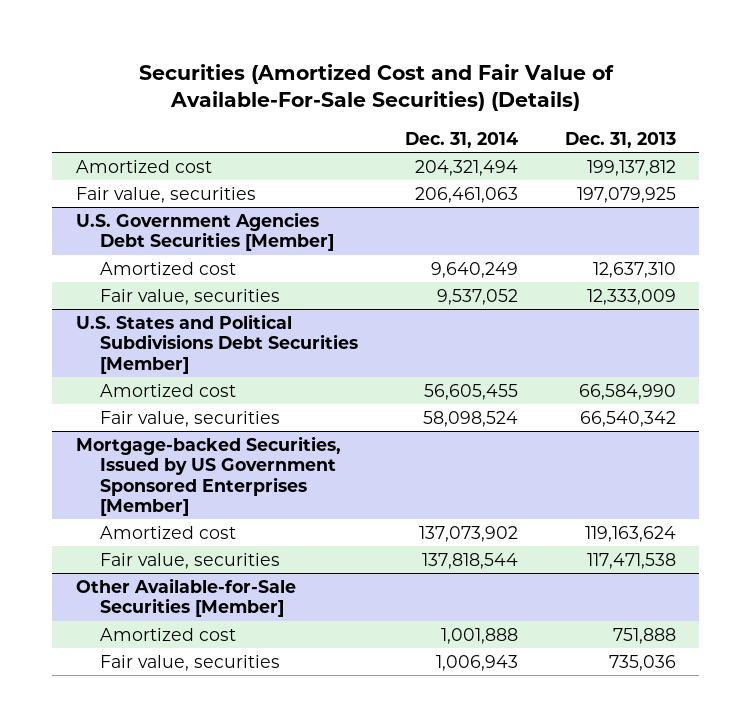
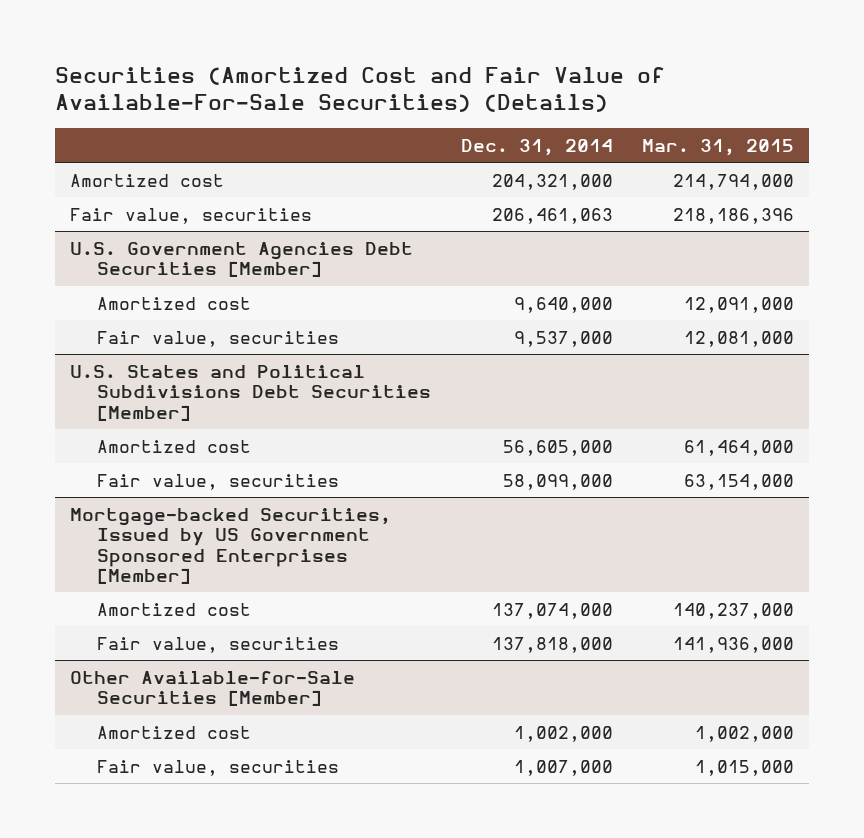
[564,131,676,148] Dec. 31, 2013 -> none
none -> [642,138,795,156] Mar. 31, 2015
[414,159,518,176] 204,321,494 -> [491,173,613,190] 204,321,000
[430,261,518,278] 9,640,249 -> [513,296,613,313] 9,640,000
[436,288,518,305] 9,537,052 -> [513,330,613,347] 9,537,000
[423,383,518,400] 56,605,455 -> [502,439,613,456] 56,605,000
[422,410,518,427] 58,098,524 -> [502,473,613,490] 58,099,000
[418,525,518,542] 137,073,902 -> [491,602,613,619] 137,074,000
[421,552,518,569] 137,818,544 -> [491,636,613,653] 137,818,000
[440,627,518,644] 1,001,888 -> [513,725,613,742] 1,002,000
[435,654,518,671] 1,006,943 -> [513,759,613,776] 1,007,000

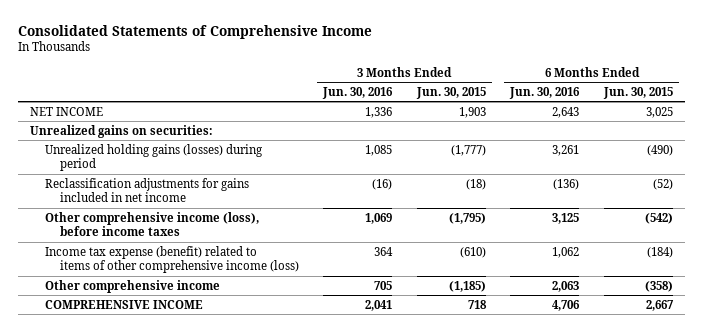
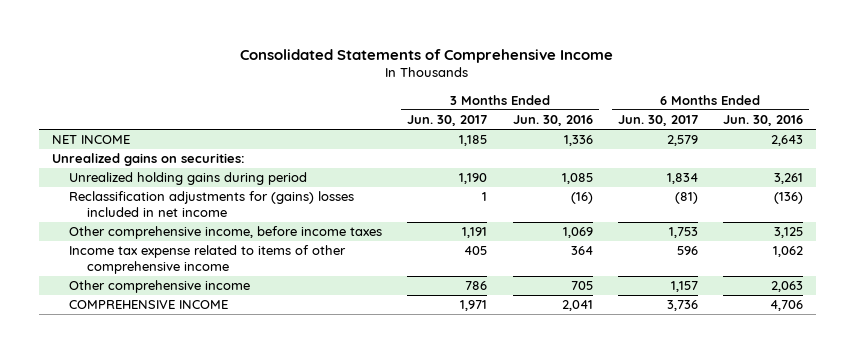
[415,86,486,99] Jun. 30, 2015 -> none
[602,86,673,99] Jun. 30, 2015 -> none
none -> [407,115,488,127] Jun. 30, 2017
none -> [617,115,698,127] Jun. 30, 2017
[44,143,263,172] Unrealized holding gains (losses) during period -> [69,172,308,186] Unrealized holding gains during period
[44,177,249,203] Reclassification adjustments for gains included in net income -> [69,191,355,217] Reclassification adjustments for (gains) losses included in net income
[44,211,259,237] Other comprehensive income (loss), before income taxes -> [69,226,383,240] Other comprehensive income, before income taxes
[44,245,299,274] Income tax expense (benefit) related to items of other comprehensive income (loss) -> [69,245,347,274] Income tax expense related to items of other comprehensive income

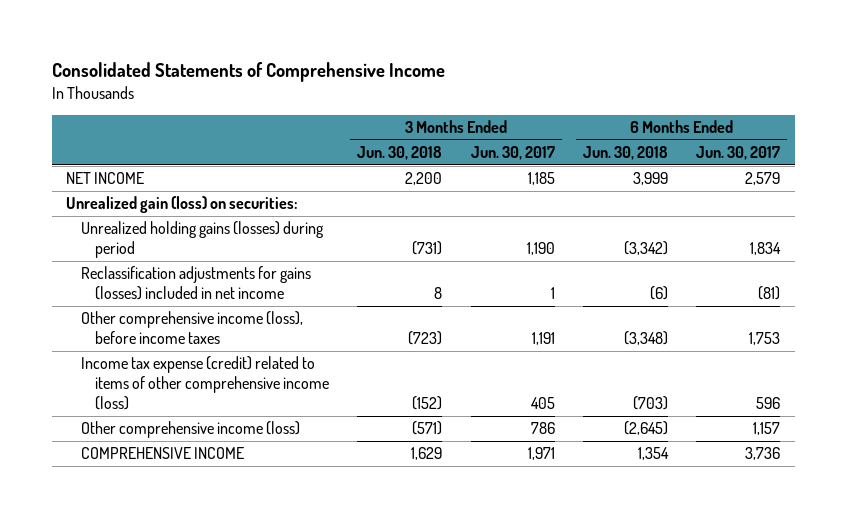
[512,115,593,127] Jun. 30, 2016 -> none
[723,115,804,127] Jun. 30, 2016 -> none
none -> [357,146,443,161] Jun. 30, 2018
none -> [582,146,668,161] Jun. 30, 2018
[51,153,245,167] Unrealized gains on securities: -> [66,196,299,214] Unrealized gain (loss) on securities:
[69,172,308,186] Unrealized holding gains during period -> [80,221,324,259] Unrealized holding gains (losses) during period
[69,191,355,217] Reclassification adjustments for (gains) losses included in net income -> [80,266,311,301] Reclassification adjustments for gains (losses) included in net income
[69,226,383,240] Other comprehensive income, before income taxes -> [80,311,303,345] Other comprehensive income (loss), before income taxes
[69,245,347,274] Income tax expense related to items of other comprehensive income -> [80,356,329,410] Income tax expense (credit) related to items of other comprehensive income (loss)
[69,280,251,294] Other comprehensive income -> [80,421,300,439] Other comprehensive income (loss)

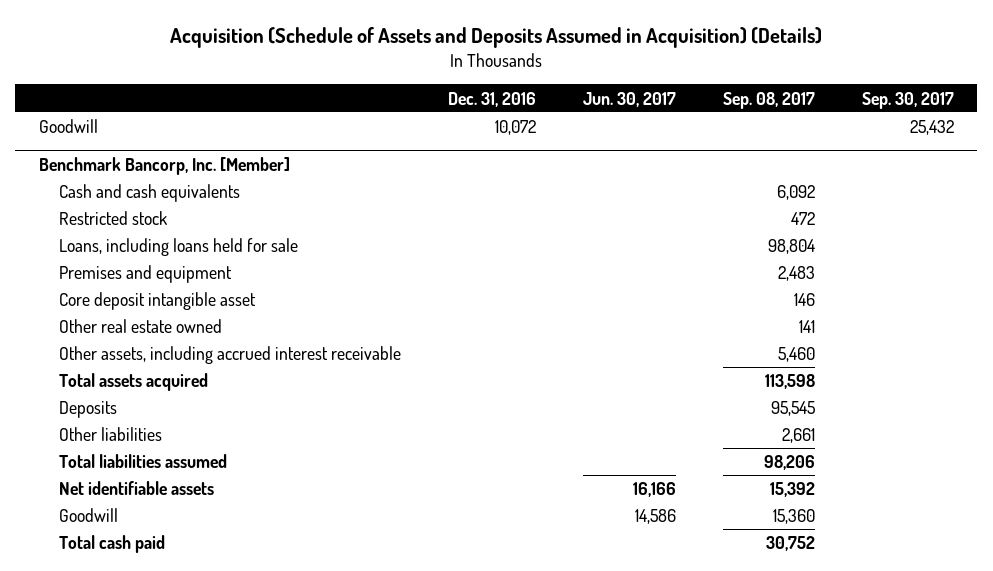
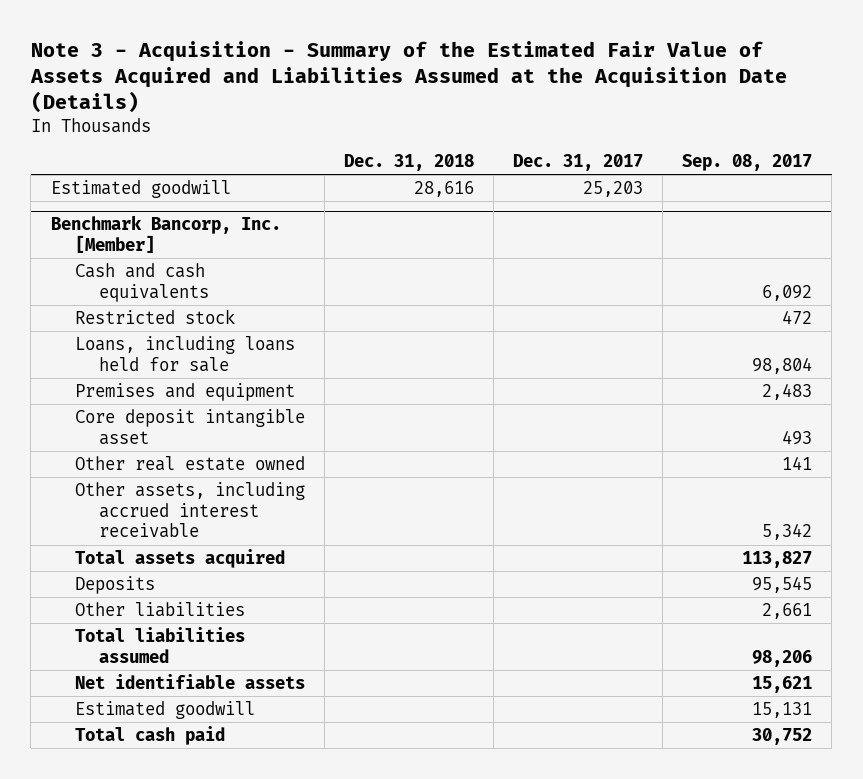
[170,26,823,48] Acquisition (Schedule of Assets and Deposits Assumed in Acquisition) (Details) -> [29,40,787,113] Note 3 - Acquisition - Summary of the Estimated Fair Value of Assets Acquired and Liabilities Assumed at the Acquisition Date (Details)
[447,91,536,107] Dec. 31, 2016 -> none
[582,91,676,107] Jun. 30, 2017 -> none
[861,91,954,109] Sep. 30, 2017 -> none
none -> [343,154,474,172] Dec. 31, 2018
none -> [513,154,644,172] Dec. 31, 2017
[38,119,98,134] Goodwill -> [50,179,231,198] Estimated goodwill
[793,293,815,307] 146 -> [782,429,813,445] 493
[777,347,815,363] 5,460 -> [762,523,813,541] 5,342
[764,374,815,390] 113,598 -> [742,550,813,568] 113,827
[769,482,815,498] 15,392 -> [752,675,813,693] 15,621
[58,508,118,523] Goodwill -> [74,700,255,719] Estimated goodwill
[772,509,815,525] 15,360 -> [752,701,813,718] 15,131

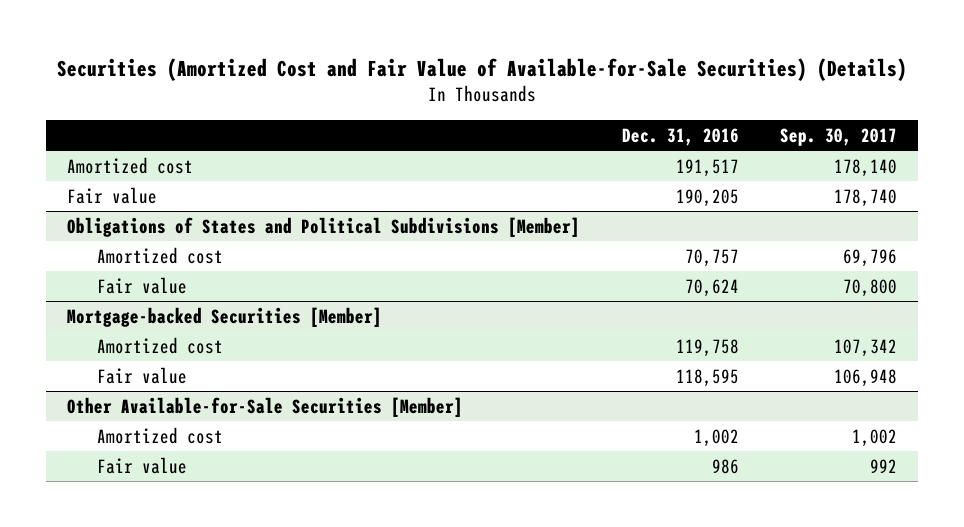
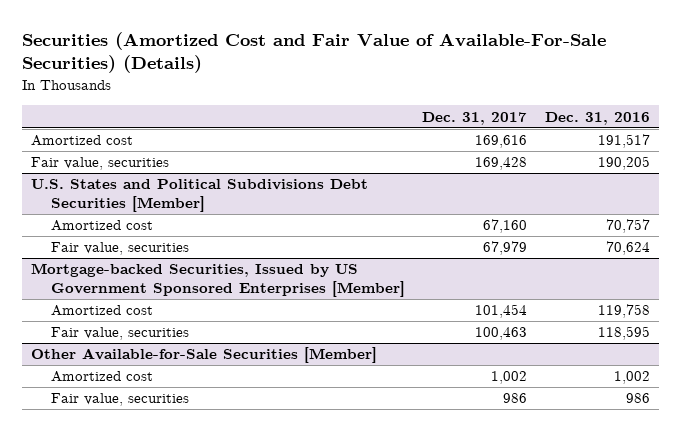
[57,57,908,81] Securities (Amortized Cost and Fair Value of Available-for-Sale Securities) (Details) -> [22,31,607,74] Securities (Amortized Cost and Fair Value of Available-For-Sale Securities) (Details)
[780,127,898,146] Sep. 30, 2017 -> none
none -> [422,111,528,125] Dec. 31, 2017
[67,186,158,204] Fair value -> [31,157,170,171] Fair value, securities
[67,216,581,237] Obligations of States and Political Subdivisions [Member] -> [31,179,369,212] U.S. States and Political Subdivisions Debt Securities [Member]
[96,276,187,294] Fair value -> [50,242,189,256] Fair value, securities
[67,306,383,327] Mortgage-backed Securities [Member] -> [31,263,405,297] Mortgage-backed Securities, Issued by US Government Sponsored Enterprises [Member]
[96,366,187,384] Fair value -> [50,327,189,341] Fair value, securities
[96,456,187,474] Fair value -> [50,393,189,407] Fair value, securities

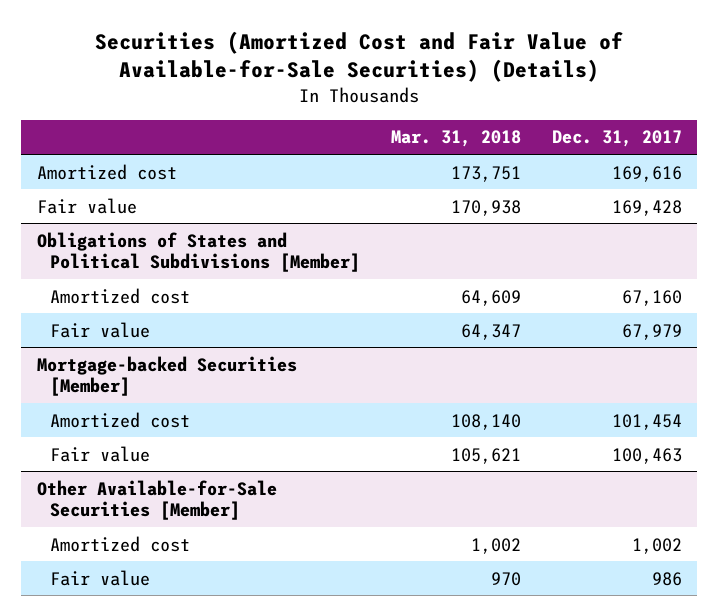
[22,31,607,74] Securities (Amortized Cost and Fair Value of Available-For-Sale Securities) (Details) -> [95,31,624,83] Securities (Amortized Cost and Fair Value of Available-for-Sale Securities) (Details)
[544,111,650,125] Dec. 31, 2016 -> none
none -> [390,130,521,148] Mar. 31, 2018
[31,157,170,171] Fair value, securities -> [36,197,137,214] Fair value
[31,179,369,212] U.S. States and Political Subdivisions Debt Securities [Member] -> [36,231,360,272] Obligations of States and Political Subdivisions [Member]
[50,242,189,256] Fair value, securities -> [49,321,150,338] Fair value
[31,263,405,297] Mortgage-backed Securities, Issued by US Government Sponsored Enterprises [Member] -> [36,355,297,396] Mortgage-backed Securities [Member]
[50,327,189,341] Fair value, securities -> [49,445,150,462] Fair value
[50,393,189,407] Fair value, securities -> [49,569,150,586] Fair value

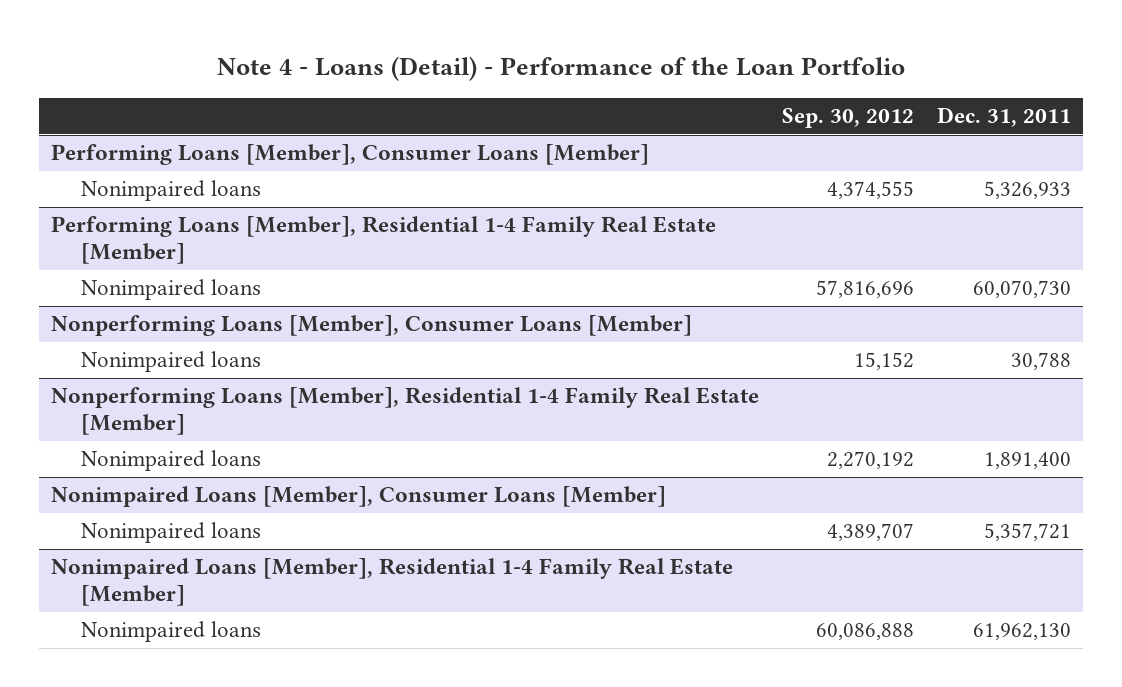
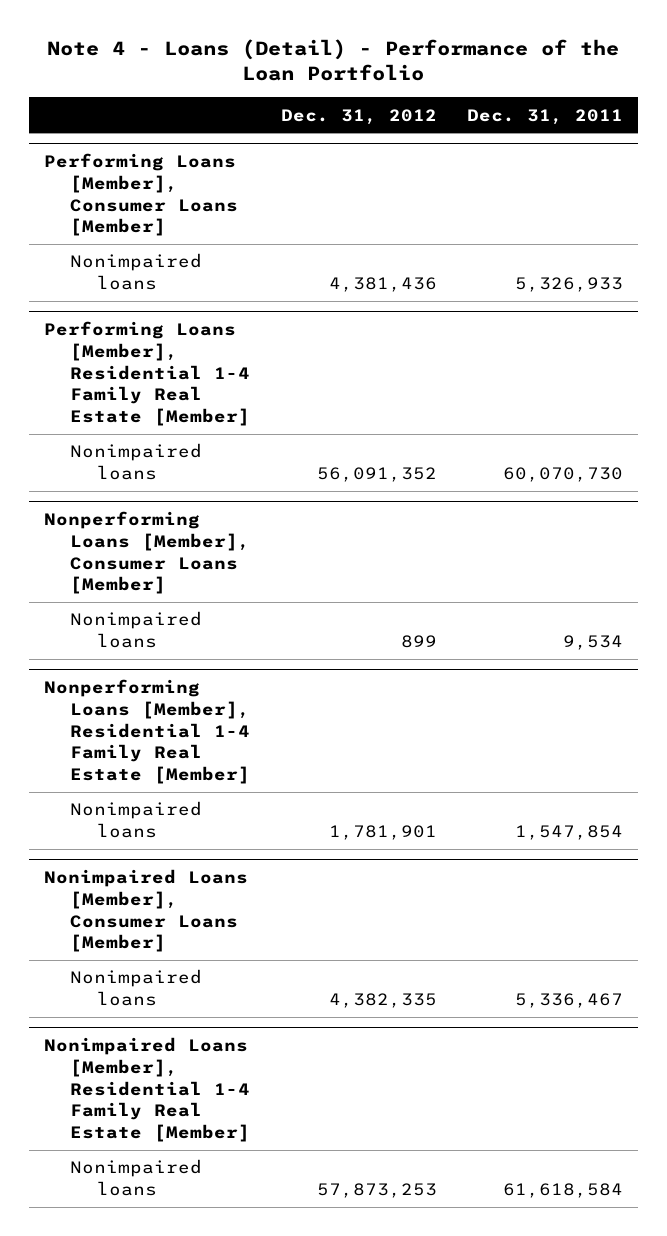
[782,108,915,129] Sep. 30, 2012 -> none
none -> [280,108,437,125] Dec. 31, 2012
[1011,352,1072,371] 30,788 -> [563,635,624,651] 9,534
[984,452,1072,470] 1,891,400 -> [515,825,624,841] 1,547,854
[984,523,1072,542] 5,357,721 -> [515,993,624,1009] 5,336,467
[973,623,1072,641] 61,962,130 -> [503,1183,624,1199] 61,618,584

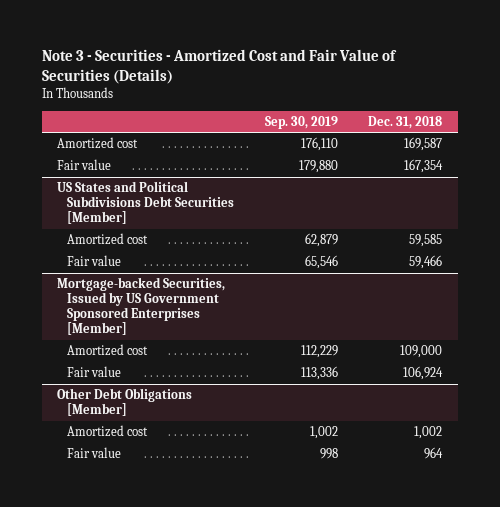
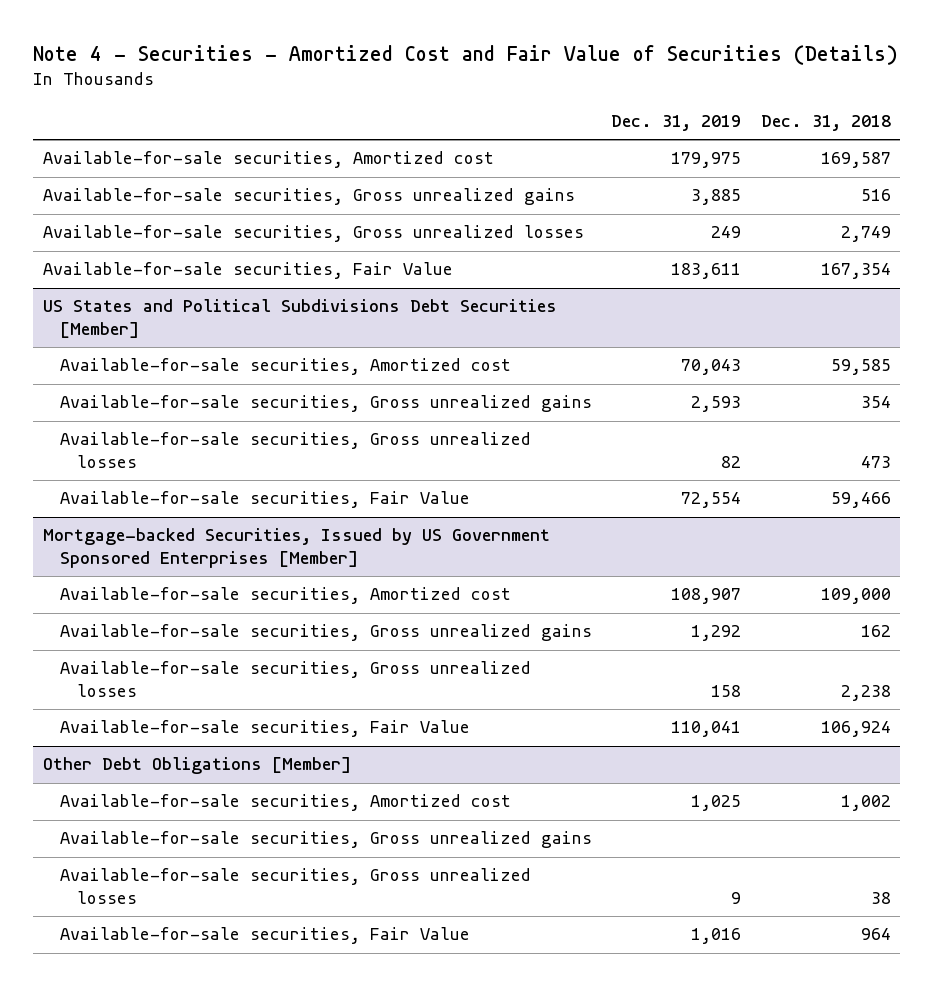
[41,49,397,84] Note 3 - Securities - Amortized Cost and Fair Value of Securities (Details) -> [32,44,898,65] Note 4 - Securities - Amortized Cost and Fair Value of Securities (Details)
[264,115,338,129] Sep. 30, 2019 -> none
none -> [611,115,742,132] Dec. 31, 2019
[57,137,139,150] Amortized cost -> [42,151,494,169] Available-for-sale securities, Amortized cost
none -> [42,188,575,206] Available-for-sale securities, Gross unrealized gains
none -> [42,225,584,243] Available-for-sale securities, Gross unrealized losses
[57,159,112,171] Fair value -> [42,262,453,280] Available-for-sale securities, Fair Value
[67,233,149,246] Amortized cost -> [59,358,511,376] Available-for-sale securities, Amortized cost
none -> [59,395,592,413] Available-for-sale securities, Gross unrealized gains
none -> [59,432,531,469] Available-for-sale securities, Gross unrealized losses
[67,255,122,267] Fair value -> [59,491,470,509] Available-for-sale securities, Fair Value
[67,344,149,357] Amortized cost -> [59,587,511,605] Available-for-sale securities, Amortized cost
none -> [59,624,592,642] Available-for-sale securities, Gross unrealized gains
none -> [59,661,531,698] Available-for-sale securities, Gross unrealized losses
[67,366,122,378] Fair value -> [59,720,470,738] Available-for-sale securities, Fair Value
[67,425,149,438] Amortized cost -> [59,794,511,812] Available-for-sale securities, Amortized cost
none -> [59,831,592,849] Available-for-sale securities, Gross unrealized gains
none -> [59,868,531,905] Available-for-sale securities, Gross unrealized losses
[67,447,122,459] Fair value -> [59,927,470,945] Available-for-sale securities, Fair Value

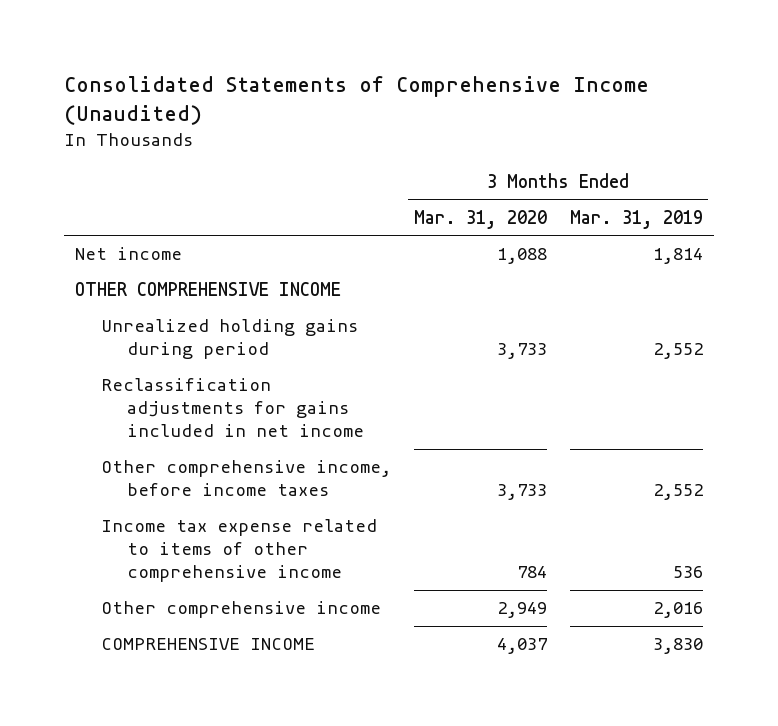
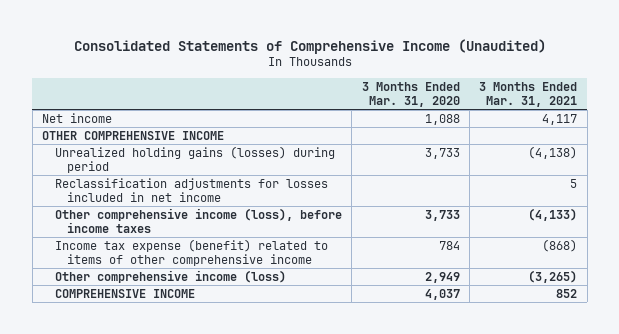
[569,209,703,229] Mar. 31, 2019 -> none
none -> [479,82,578,107] 3 Months Ended Mar. 31, 2021
[101,319,359,360] Unrealized holding gains during period -> [54,145,335,173] Unrealized holding gains (losses) during period
[101,378,365,438] Reclassification adjustments for gains included in net income -> [54,177,328,202] Reclassification adjustments for losses included in net income
[101,460,392,497] Other comprehensive income, before income taxes -> [54,207,342,233] Other comprehensive income (loss), before income taxes
[101,519,378,583] Income tax expense related to items of other comprehensive income -> [54,238,328,266] Income tax expense (benefit) related to items of other comprehensive income
[101,601,382,619] Other comprehensive income -> [54,269,286,283] Other comprehensive income (loss)

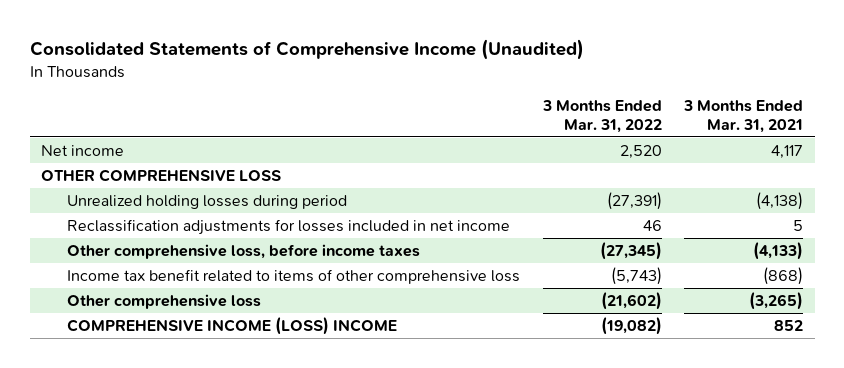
[361,82,460,107] 3 Months Ended Mar. 31, 2020 -> none
none -> [541,99,662,133] 3 Months Ended Mar. 31, 2022
[42,130,225,140] OTHER COMPREHENSIVE INCOME -> [41,168,282,182] OTHER COMPREHENSIVE LOSS
[54,145,335,173] Unrealized holding gains (losses) during period -> [66,194,347,209] Unrealized holding losses during period
[54,207,342,233] Other comprehensive income (loss), before income taxes -> [66,243,420,259] Other comprehensive loss, before income taxes
[54,238,328,266] Income tax expense (benefit) related to items of other comprehensive income -> [66,268,520,284] Income tax benefit related to items of other comprehensive loss
[54,269,286,283] Other comprehensive income (loss) -> [66,293,261,309] Other comprehensive loss
[54,288,195,298] COMPREHENSIVE INCOME -> [66,316,397,335] COMPREHENSIVE INCOME (LOSS) INCOME

